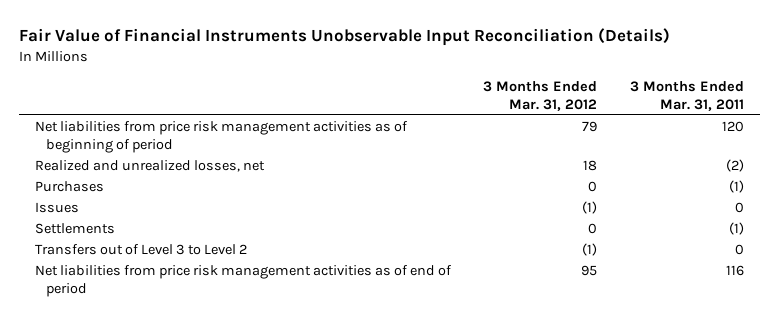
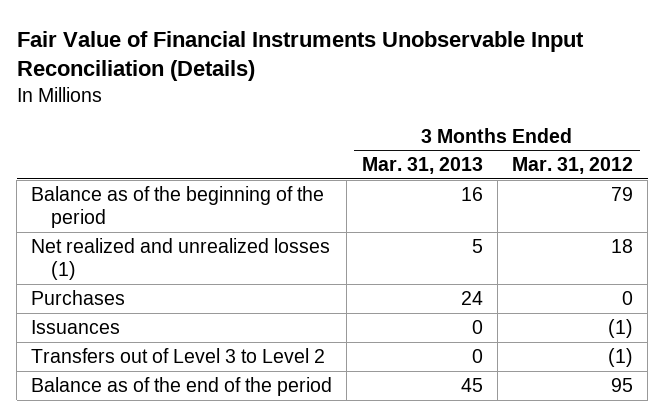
[629,81,744,111] 3 Months Ended Mar. 31, 2011 -> none
none -> [361,157,483,175] Mar. 31, 2013
[34,121,408,153] Net liabilities from price risk management activities as of beginning of period -> [31,185,325,229] Balance as of the beginning of the period
[34,160,265,173] Realized and unrealized losses, net -> [31,237,331,281] Net realized and unrealized losses (1)
[34,223,115,235] Settlements -> none
[34,202,79,214] Issues -> [31,319,121,334] Issuances
[34,265,452,297] Net liabilities from price risk management activities as of end of period -> [31,376,333,396] Balance as of the end of the period

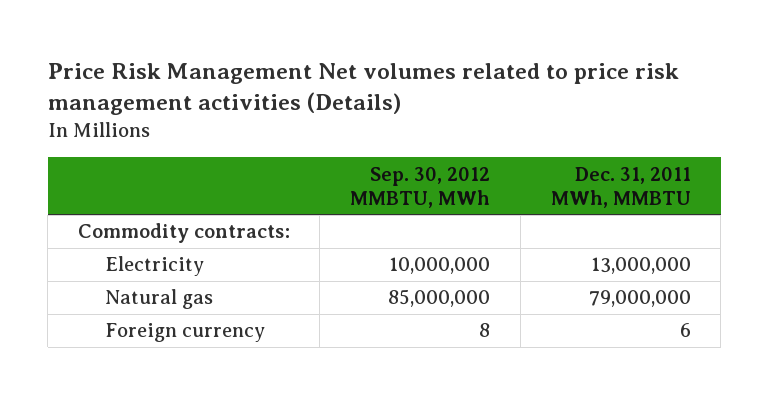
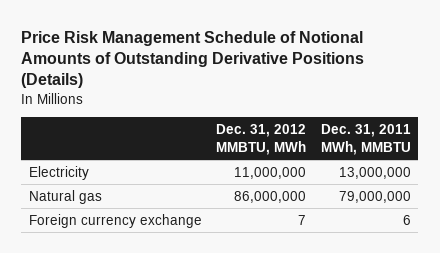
[47,62,679,116] Price Risk Management Net volumes related to price risk management activities (Details) -> [21,30,365,89] Price Risk Management Schedule of Notional Amounts of Outstanding Derivative Positions (Details)
[350,166,491,208] Sep. 30, 2012 MMBTU, MWh -> none
none -> [216,124,307,155] Dec. 31, 2012 MMBTU, MWh
[77,223,290,244] Commodity contracts: -> none
[104,323,265,343] Foreign currency -> [28,213,202,228] Foreign currency exchange

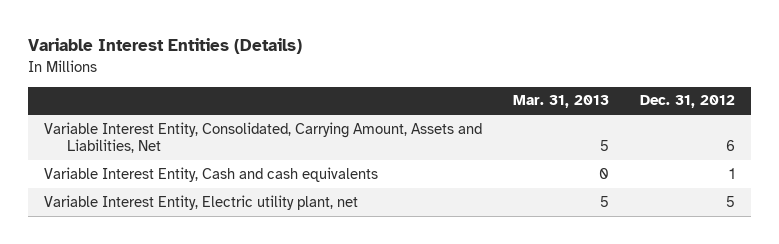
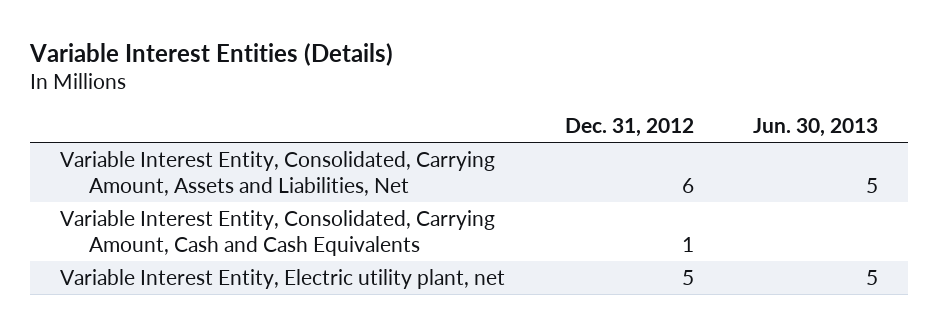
[512,95,609,109] Mar. 31, 2013 -> none
none -> [753,118,879,138] Jun. 30, 2013
[43,166,378,182] Variable Interest Entity, Cash and cash equivalents -> [59,209,495,256] Variable Interest Entity, Consolidated, Carrying Amount, Cash and Cash Equivalents

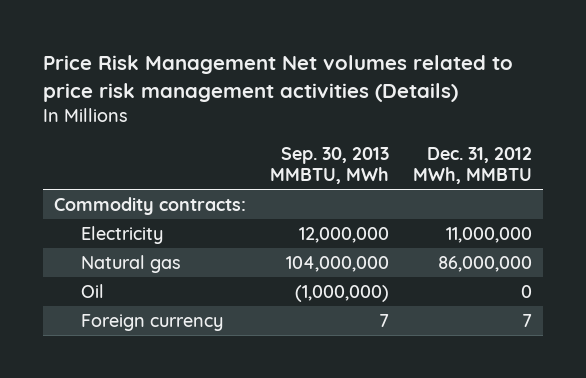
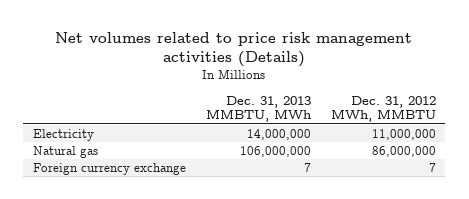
[42,55,513,102] Price Risk Management Net volumes related to price risk management activities (Details) -> [55,31,413,68] Net volumes related to price risk management activities (Details)
[269,147,389,184] Sep. 30, 2013 MMBTU, MWh -> none
none -> [205,95,311,123] Dec. 31, 2013 MMBTU, MWh
[54,196,247,215] Commodity contracts: -> none
[80,283,104,298] Oil -> none
[80,313,223,331] Foreign currency -> [33,163,187,176] Foreign currency exchange

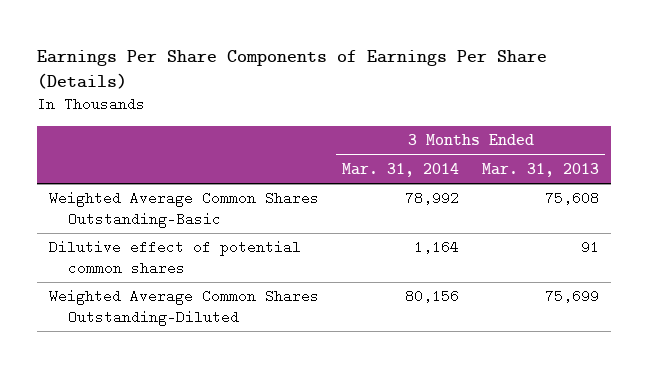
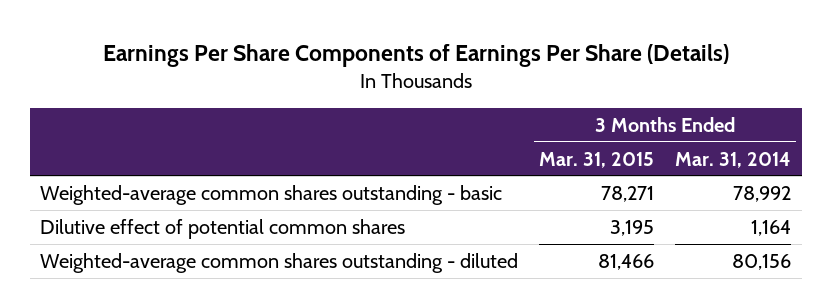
[482,162,600,177] Mar. 31, 2013 -> none
none -> [539,151,655,168] Mar. 31, 2015
[48,191,319,228] Weighted Average Common Shares Outstanding-Basic -> [40,184,503,205] Weighted-average common shares outstanding - basic
[48,289,319,326] Weighted Average Common Shares Outstanding-Diluted -> [40,252,519,273] Weighted-average common shares outstanding - diluted

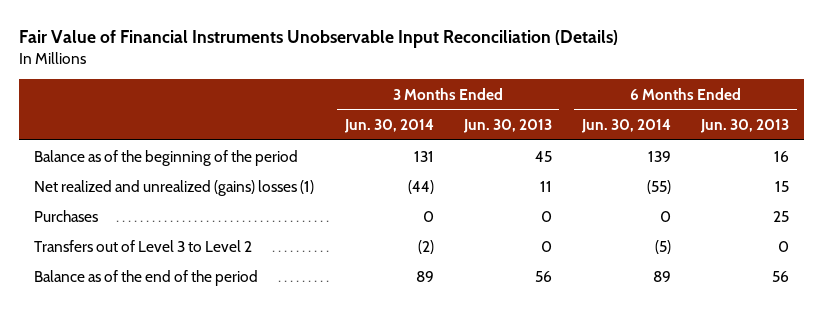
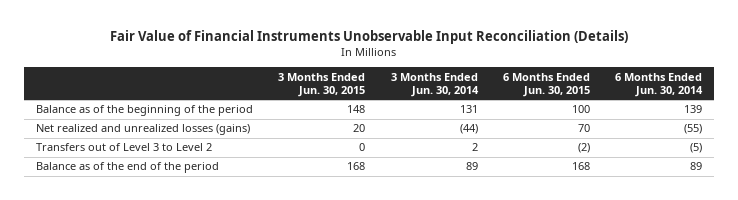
[462,119,552,134] Jun. 30, 2013 -> none
[700,119,790,134] Jun. 30, 2013 -> none
none -> [278,72,366,97] 3 Months Ended Jun. 30, 2015
none -> [502,72,590,97] 6 Months Ended Jun. 30, 2015
[34,209,99,222] Purchases -> none
[34,179,315,196] Net realized and unrealized (gains) losses (1) -> [36,124,251,136] Net realized and unrealized losses (gains)
[417,239,434,254] (2) -> [471,143,478,152] 2

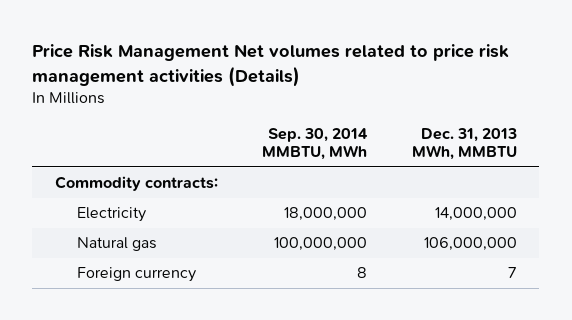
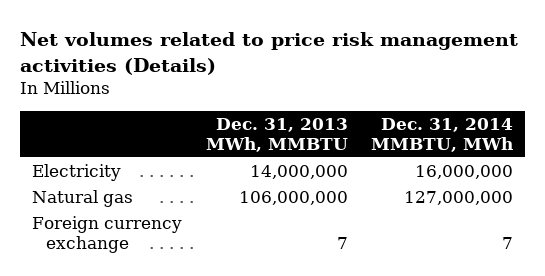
[32,44,510,87] Price Risk Management Net volumes related to price risk management activities (Details) -> [20,32,519,75] Net volumes related to price risk management activities (Details)
[262,128,369,161] Sep. 30, 2014 MMBTU, MWh -> none
none -> [371,117,514,152] Dec. 31, 2014 MMBTU, MWh
[54,176,218,192] Commodity contracts: -> none
[77,267,197,283] Foreign currency -> [32,216,183,253] Foreign currency exchange

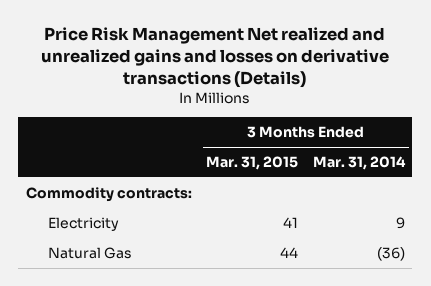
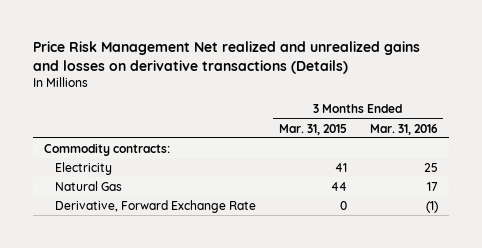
[313,155,407,170] Mar. 31, 2014 -> none
none -> [369,123,438,135] Mar. 31, 2016
none -> [55,200,257,214] Derivative, Forward Exchange Rate

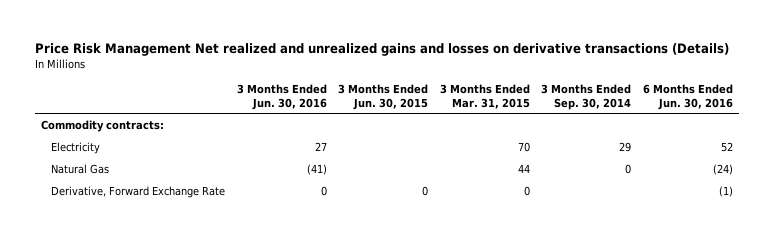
[369,123,438,135] Mar. 31, 2016 -> none
none -> [236,84,327,110] 3 Months Ended Jun. 30, 2016
none -> [338,84,429,110] 3 Months Ended Jun. 30, 2015
none -> [541,84,632,110] 3 Months Ended Sep. 30, 2014
none -> [643,84,734,110] 6 Months Ended Jun. 30, 2016
[334,163,347,173] 41 -> [517,141,530,152] 70

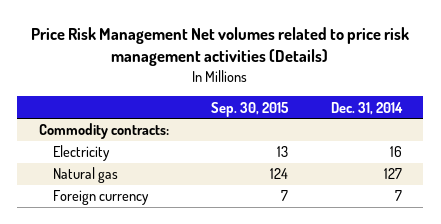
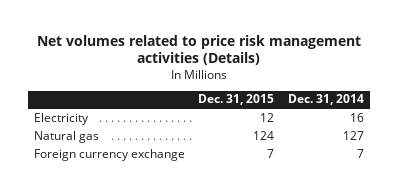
[31,26,410,67] Price Risk Management Net volumes related to price risk management activities (Details) -> [36,34,361,66] Net volumes related to price risk management activities (Details)
[211,101,290,117] Sep. 30, 2015 -> none
none -> [198,94,275,106] Dec. 31, 2015
[38,123,169,140] Commodity contracts: -> none
[52,190,149,206] Foreign currency -> [34,148,186,161] Foreign currency exchange

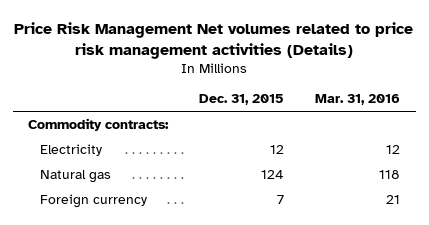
[36,34,361,66] Net volumes related to price risk management activities (Details) -> [14,21,414,59] Price Risk Management Net volumes related to price risk management activities (Details)
[287,94,364,106] Dec. 31, 2014 -> none
none -> [315,94,401,106] Mar. 31, 2016
none -> [28,117,170,131] Commodity contracts:
[34,148,186,161] Foreign currency exchange -> [39,193,147,208] Foreign currency

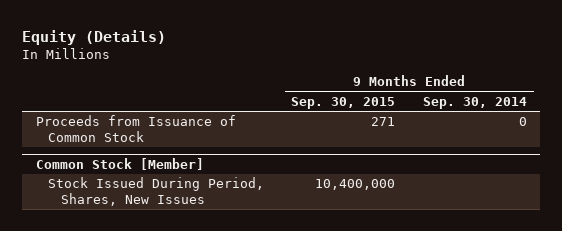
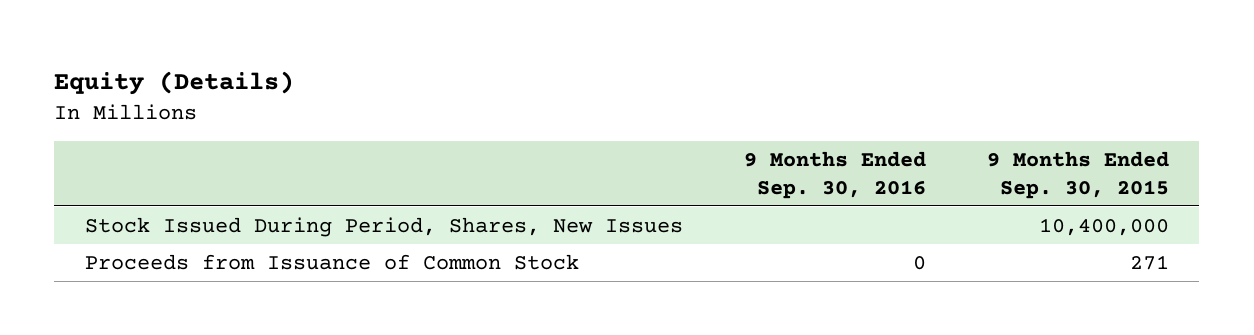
[422,96,527,109] Sep. 30, 2014 -> none
none -> [743,151,926,199] 9 Months Ended Sep. 30, 2016
[35,158,204,171] Common Stock [Member] -> none
[35,115,236,142] Proceeds from Issuance of Common Stock -> [84,254,579,271] Proceeds from Issuance of Common Stock

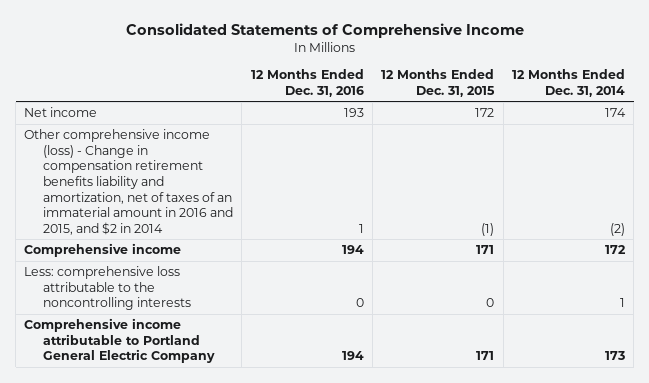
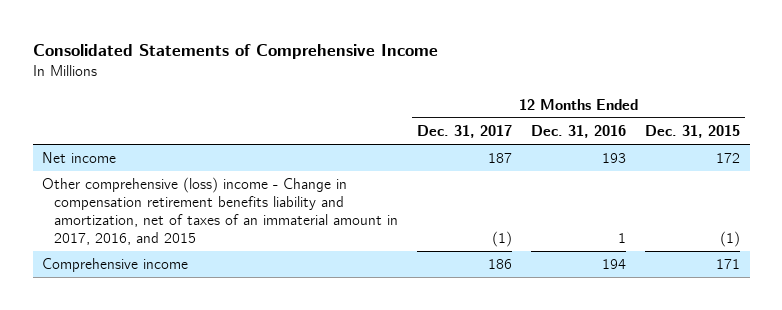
[512,69,626,97] 12 Months Ended Dec. 31, 2014 -> none
none -> [417,124,513,138] Dec. 31, 2017
[24,129,233,235] Other comprehensive income (loss) - Change in compensation retirement benefits liability and amortization, net of taxes of an immaterial amount in 2016 and 2015, and $2 in 2014 -> [42,177,398,245] Other comprehensive (loss) income - Change in compensation retirement benefits liability and amortization, net of taxes of an immaterial amount in 2017, 2016, and 2015
[24,266,191,311] Less: comprehensive loss attributable to the noncontrolling interests -> none
[24,318,215,364] Comprehensive income attributable to Portland General Electric Company -> none

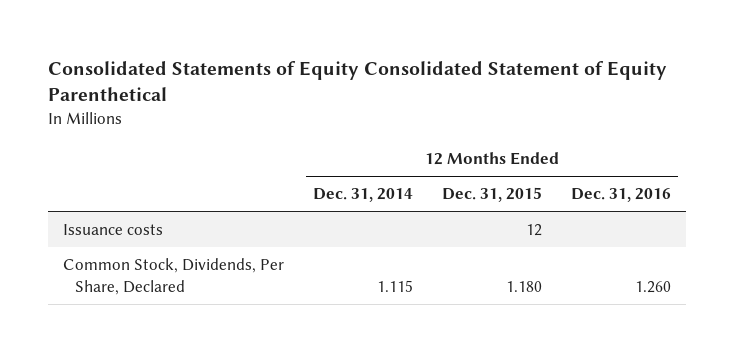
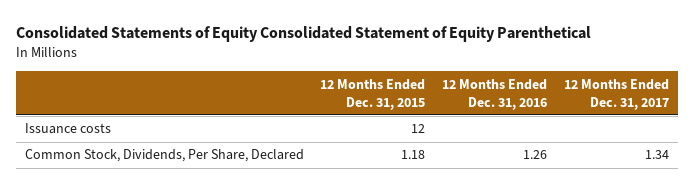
[312,188,413,203] Dec. 31, 2014 -> none
none -> [564,78,670,110] 12 Months Ended Dec. 31, 2017
[505,280,542,292] 1.180 -> [401,150,426,160] 1.18
[635,280,672,293] 1.260 -> [523,150,548,160] 1.26

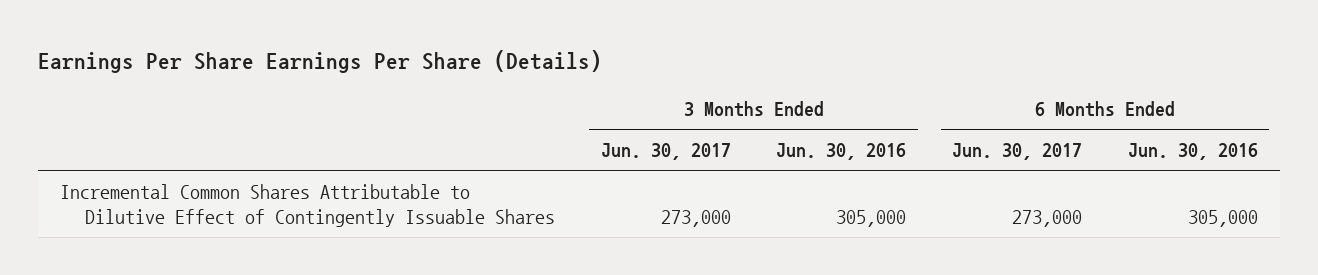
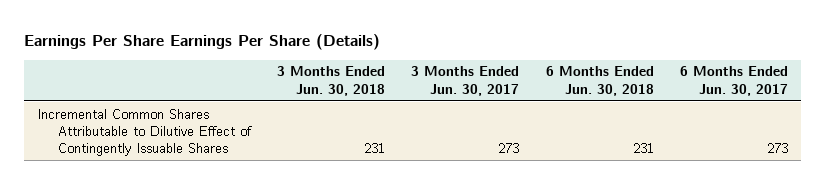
[776,143,907,161] Jun. 30, 2016 -> none
[1127,143,1258,161] Jun. 30, 2016 -> none
none -> [276,66,385,96] 3 Months Ended Jun. 30, 2018
none -> [545,66,654,96] 6 Months Ended Jun. 30, 2018
[660,210,731,228] 273,000 -> [498,143,520,154] 273
[1011,210,1082,228] 273,000 -> [766,143,788,154] 273

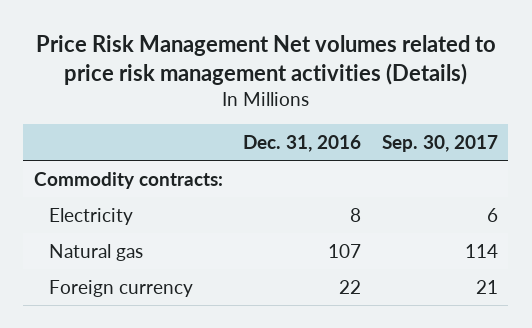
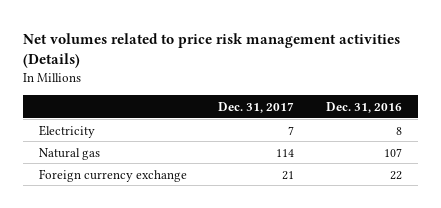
[35,35,496,85] Price Risk Management Net volumes related to price risk management activities (Details) -> [23,32,401,69] Net volumes related to price risk management activities (Details)
[382,134,499,152] Sep. 30, 2017 -> none
none -> [218,101,295,113] Dec. 31, 2017
[33,171,223,189] Commodity contracts: -> none
[49,279,194,297] Foreign currency -> [38,168,187,182] Foreign currency exchange

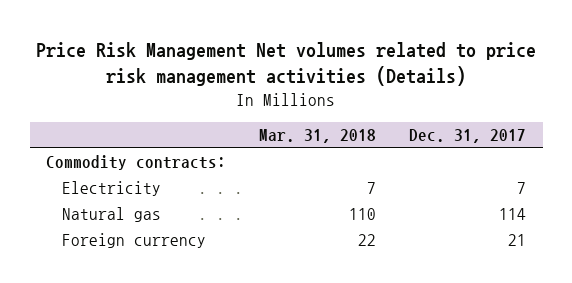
[23,32,401,69] Net volumes related to price risk management activities (Details) -> [36,42,537,87] Price Risk Management Net volumes related to price risk management activities (Details)
[326,101,403,113] Dec. 31, 2016 -> none
none -> [259,129,377,144] Mar. 31, 2018
none -> [46,155,227,171] Commodity contracts:
[38,168,187,182] Foreign currency exchange -> [61,233,206,249] Foreign currency

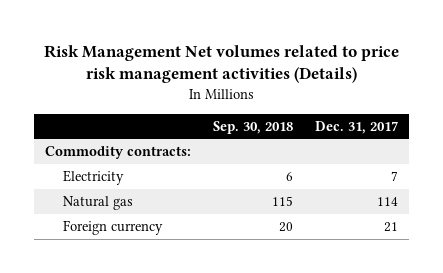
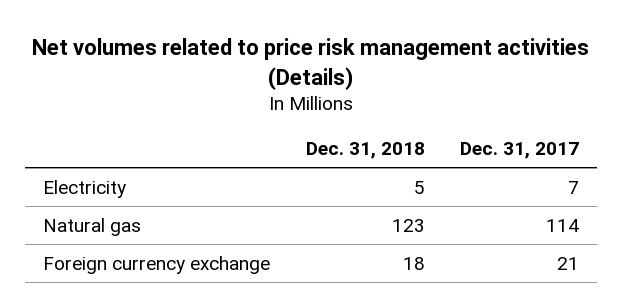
[43,44,399,84] Risk Management Net volumes related to price risk management activities (Details) -> [32,37,590,90] Net volumes related to price risk management activities (Details)
[213,120,294,134] Sep. 30, 2018 -> none
none -> [305,141,425,159] Dec. 31, 2018
[45,146,192,160] Commodity contracts: -> none
[63,220,164,236] Foreign currency -> [43,255,271,274] Foreign currency exchange

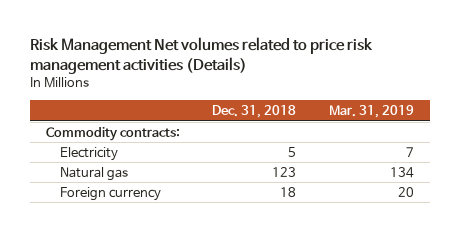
[32,37,590,90] Net volumes related to price risk management activities (Details) -> [29,37,373,75] Risk Management Net volumes related to price risk management activities (Details)
[460,141,580,159] Dec. 31, 2017 -> none
none -> [328,105,414,119] Mar. 31, 2019
none -> [46,126,181,141] Commodity contracts:
[43,255,271,274] Foreign currency exchange -> [59,186,161,201] Foreign currency

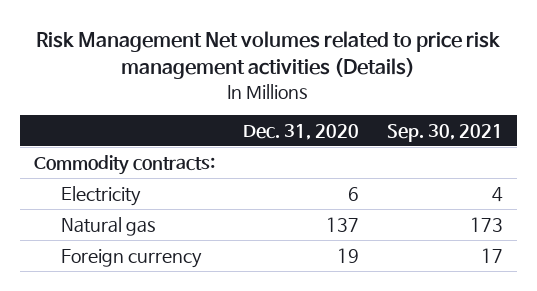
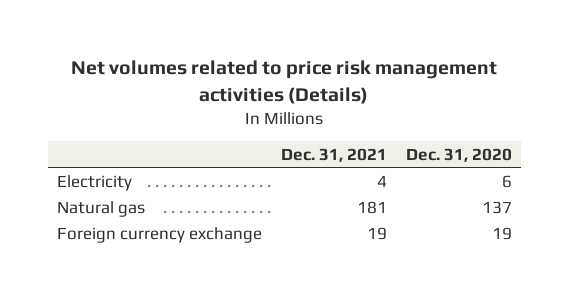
[36,31,501,80] Risk Management Net volumes related to price risk management activities (Details) -> [71,60,498,104] Net volumes related to price risk management activities (Details)
[386,123,503,142] Sep. 30, 2021 -> none
none -> [280,147,387,162] Dec. 31, 2021
[33,154,215,175] Commodity contracts: -> none
[60,248,202,268] Foreign currency -> [56,226,262,243] Foreign currency exchange

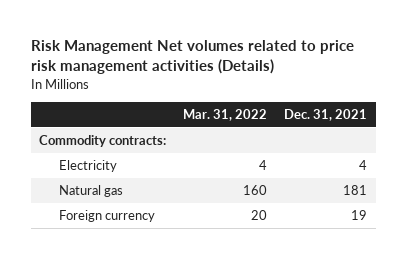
[71,60,498,104] Net volumes related to price risk management activities (Details) -> [30,40,354,75] Risk Management Net volumes related to price risk management activities (Details)
[405,147,512,162] Dec. 31, 2020 -> none
none -> [183,108,268,121] Mar. 31, 2022
none -> [39,135,167,148] Commodity contracts:
[56,226,262,243] Foreign currency exchange -> [59,210,156,223] Foreign currency

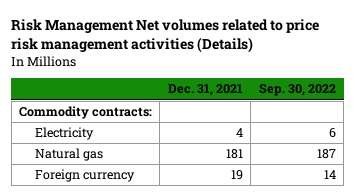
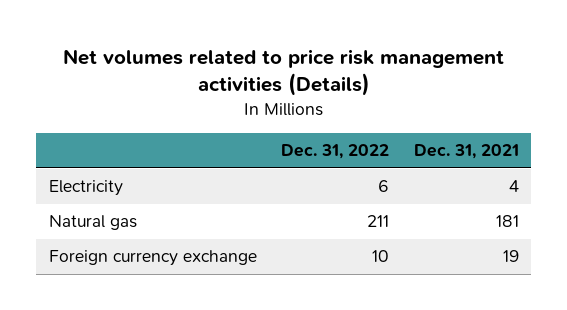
[11,19,320,54] Risk Management Net volumes related to price risk management activities (Details) -> [62,48,504,97] Net volumes related to price risk management activities (Details)
[258,83,336,97] Sep. 30, 2022 -> none
none -> [281,144,390,160] Dec. 31, 2022
[18,106,152,120] Commodity contracts: -> none
[34,169,135,183] Foreign currency -> [48,250,257,267] Foreign currency exchange

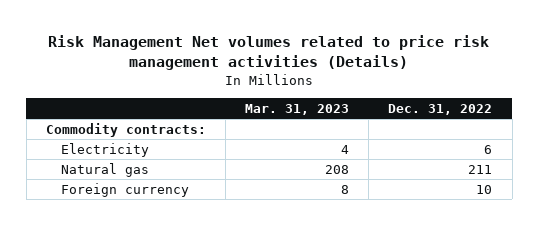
[62,48,504,97] Net volumes related to price risk management activities (Details) -> [48,34,490,70] Risk Management Net volumes related to price risk management activities (Details)
[413,144,519,160] Dec. 31, 2021 -> none
none -> [245,103,350,115] Mar. 31, 2023
none -> [45,122,206,137] Commodity contracts:
[48,250,257,267] Foreign currency exchange -> [61,182,190,197] Foreign currency

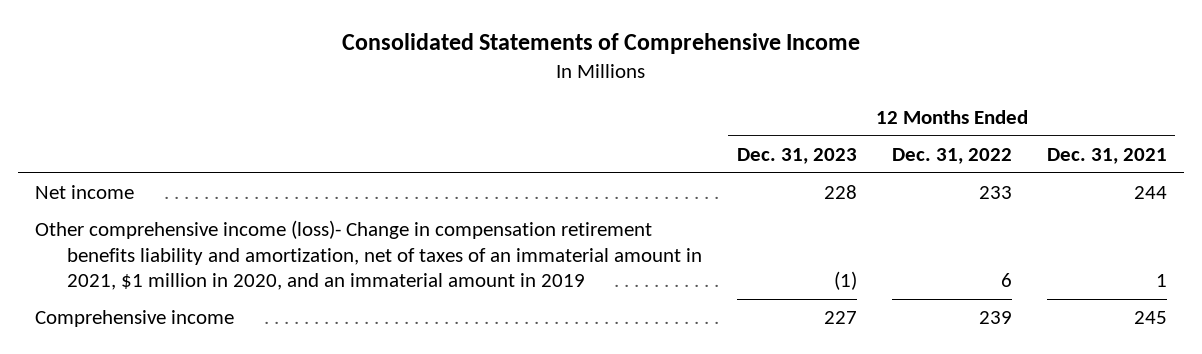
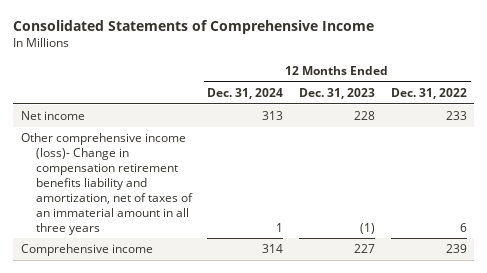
[1046,148,1167,165] Dec. 31, 2021 -> none
none -> [207,87,284,99] Dec. 31, 2024
[35,220,702,291] Other comprehensive income (loss)- Change in compensation retirement benefits liability and amortization, net of taxes of an immaterial amount in 2021, $1 million in 2020, and an immaterial amount in 2019 -> [20,133,193,235] Other comprehensive income (loss)- Change in compensation retirement benefits liability and amortization, net of taxes of an immaterial amount in all three years

